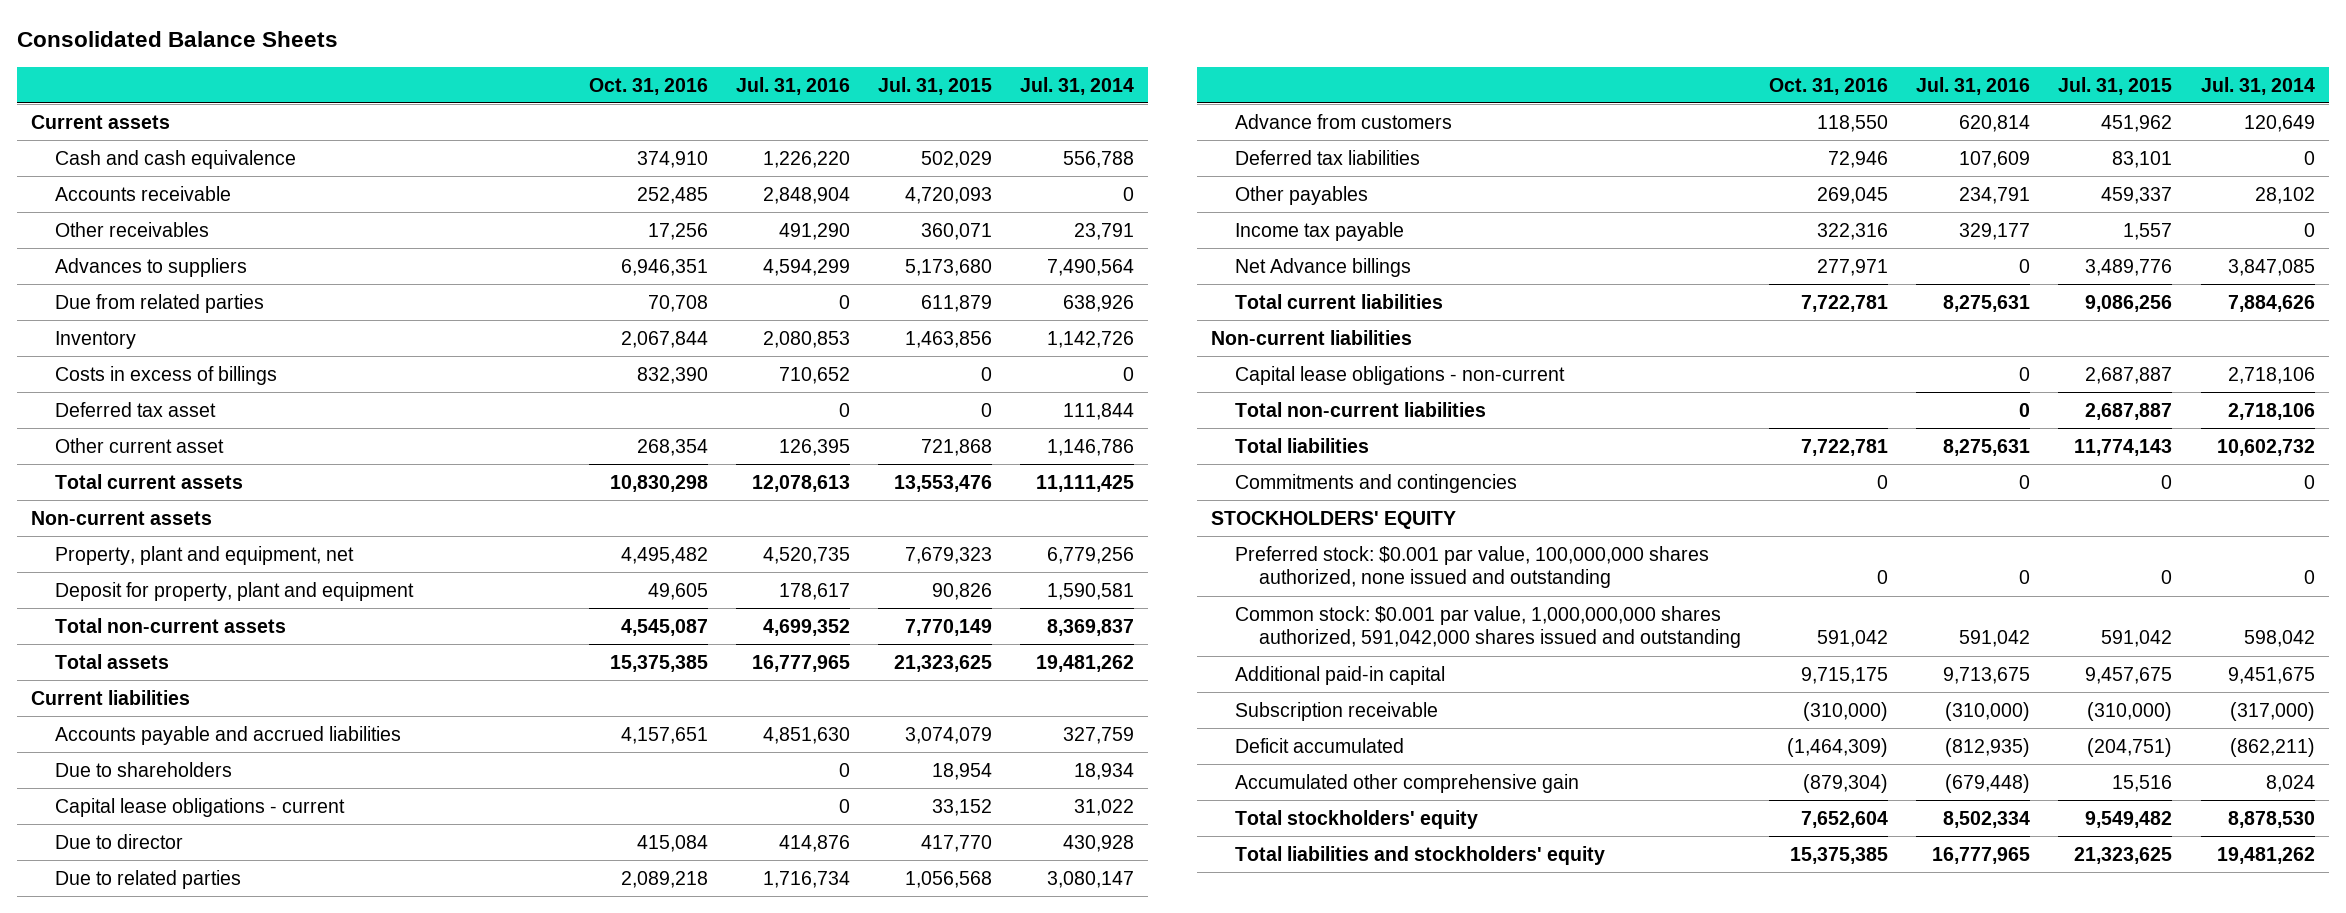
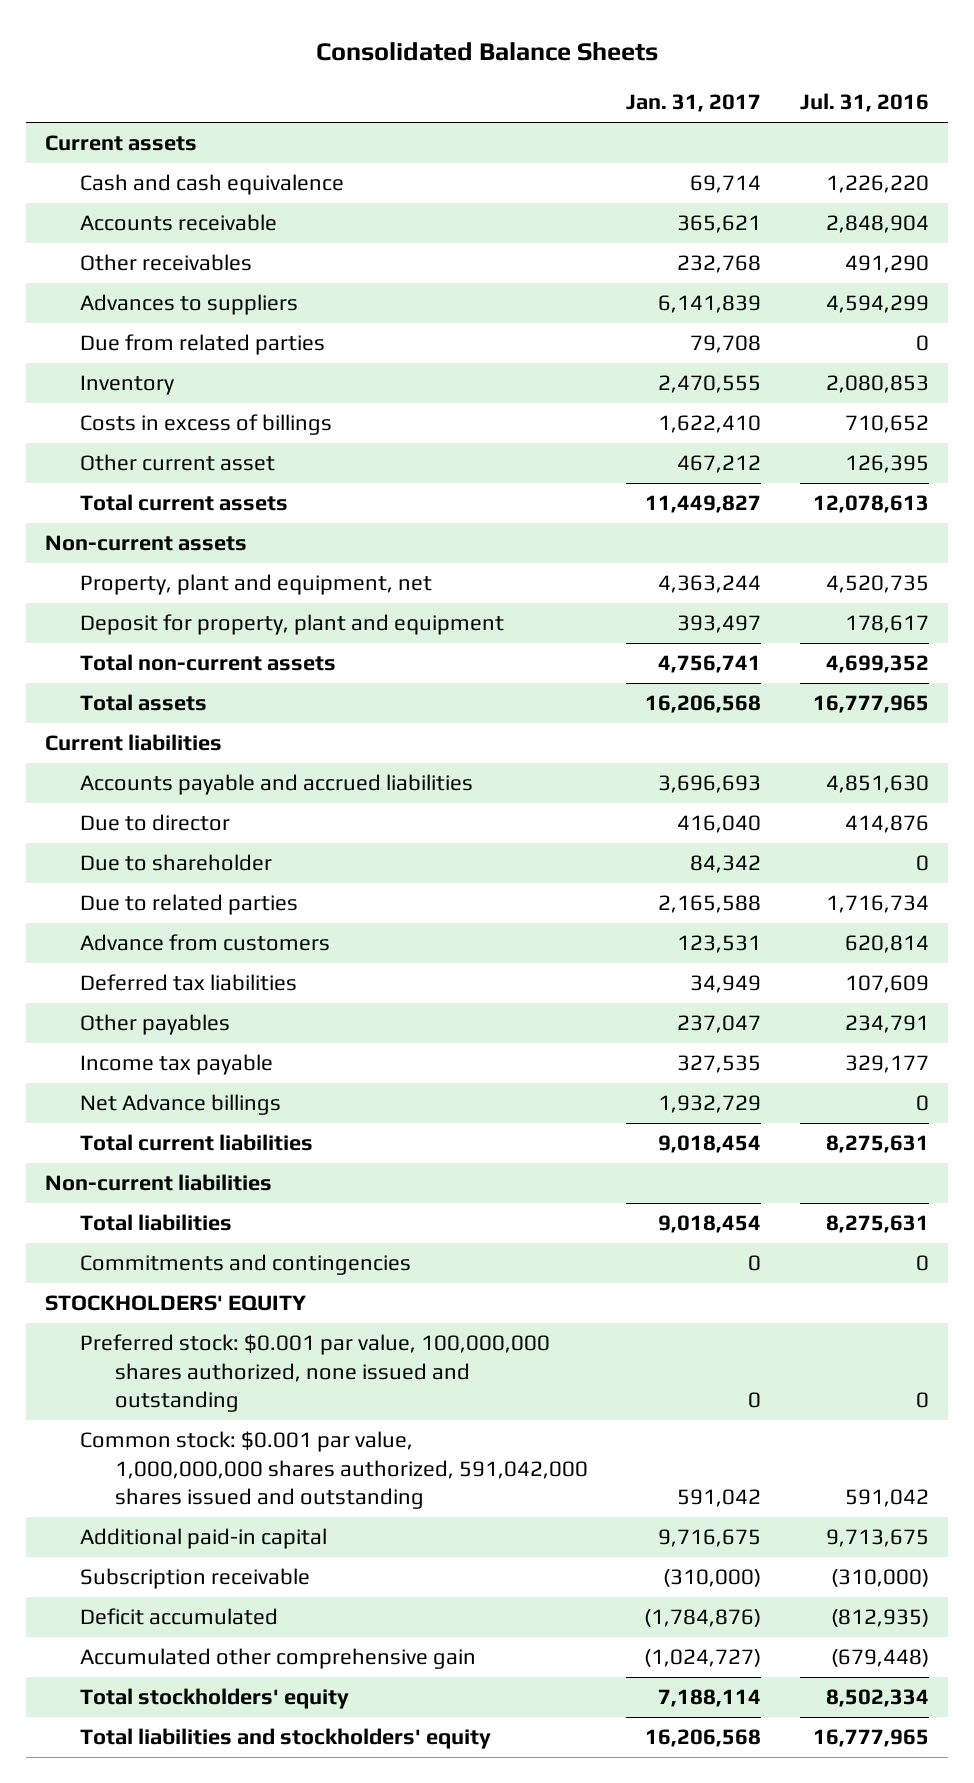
[588,77,708,95] Oct. 31, 2016 -> none
[878,76,993,95] Jul. 31, 2015 -> none
[1020,76,1135,95] Jul. 31, 2014 -> none
none -> [626,94,762,113] Jan. 31, 2017
[54,401,216,417] Deferred tax asset -> none
[54,761,232,777] Due to shareholders -> none
[54,797,345,817] Capital lease obligations - current -> none
none -> [80,854,273,872] Due to shareholder
[1235,365,1566,385] Capital lease obligations - non-current -> none
[1235,401,1487,417] Total non-current liabilities -> none

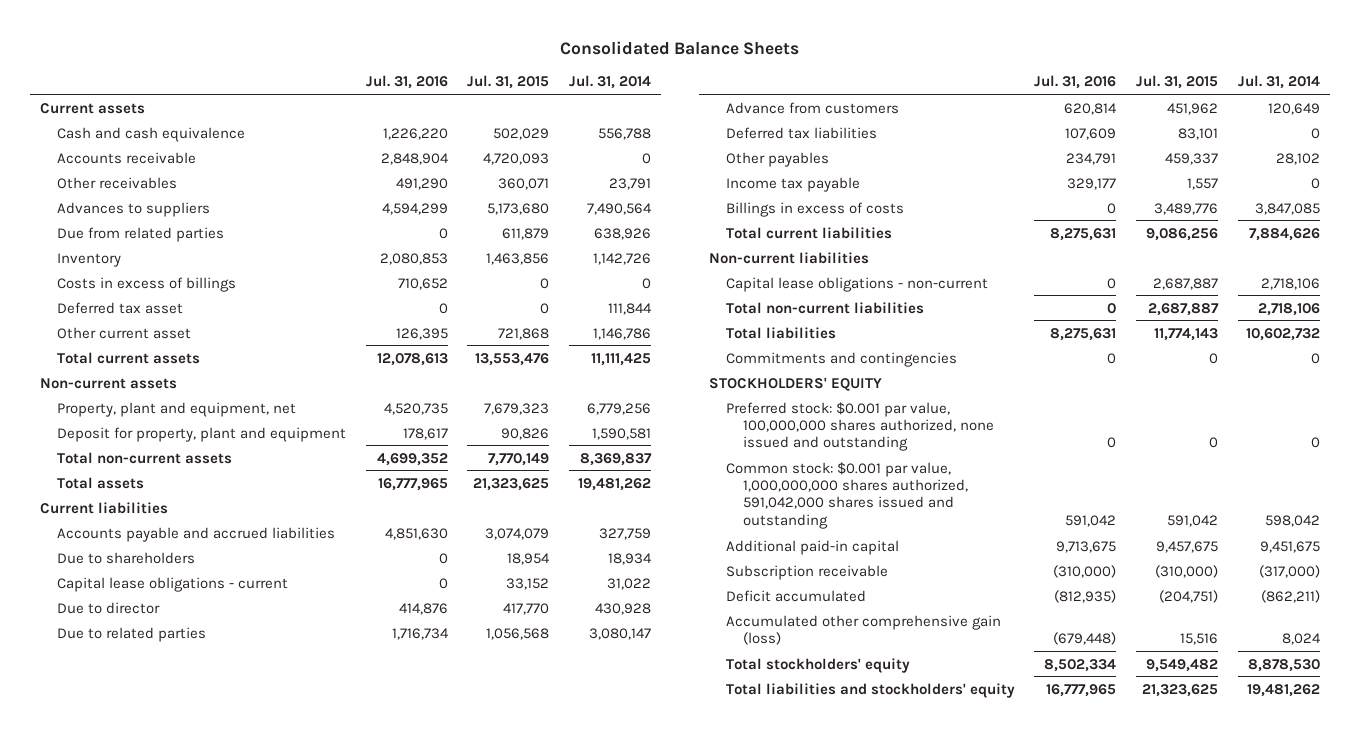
[626,94,762,113] Jan. 31, 2017 -> none
none -> [467,75,550,90] Jul. 31, 2015
none -> [569,75,652,90] Jul. 31, 2014
none -> [57,301,184,314] Deferred tax asset
none -> [57,551,196,564] Due to shareholders
none -> [57,576,289,592] Capital lease obligations - current
[80,854,273,872] Due to shareholder -> none
[80,1094,282,1116] Net Advance billings -> [725,201,904,217] Billings in excess of costs
none -> [725,276,988,292] Capital lease obligations - non-current
none -> [725,301,924,314] Total non-current liabilities
[80,1648,477,1670] Accumulated other comprehensive gain -> [725,614,1001,645] Accumulated other comprehensive gain (loss)

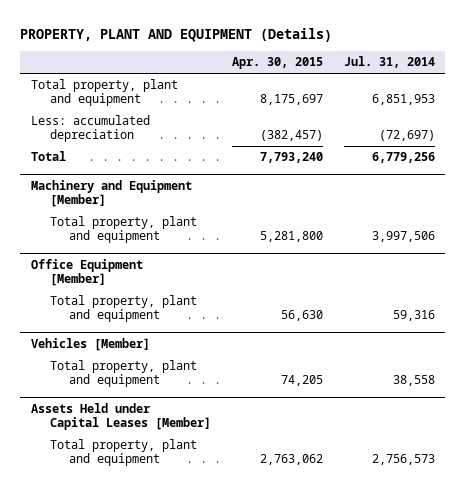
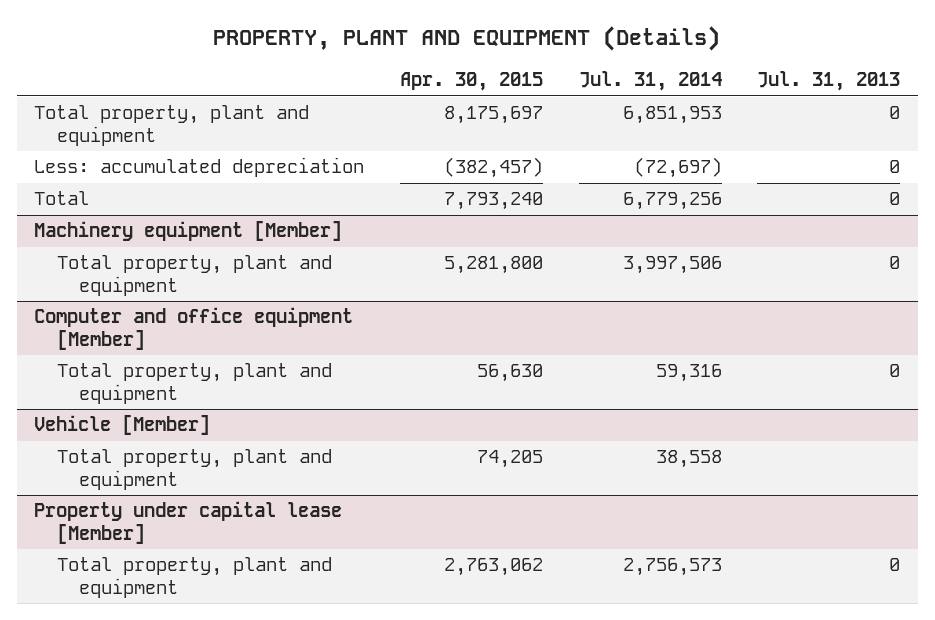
none -> [757,71,901,92] Jul. 31, 2013
[30,180,192,207] Machinery and Equipment [Member] -> [34,221,343,242] Machinery equipment [Member]
[30,259,143,286] Office Equipment [Member] -> [34,307,354,350] Computer and office equipment [Member]
[30,338,150,352] Vehicles [Member] -> [34,415,211,436] Vehicle [Member]
[30,403,211,430] Assets Held under Capital Leases [Member] -> [34,501,343,544] Property under capital lease [Member]

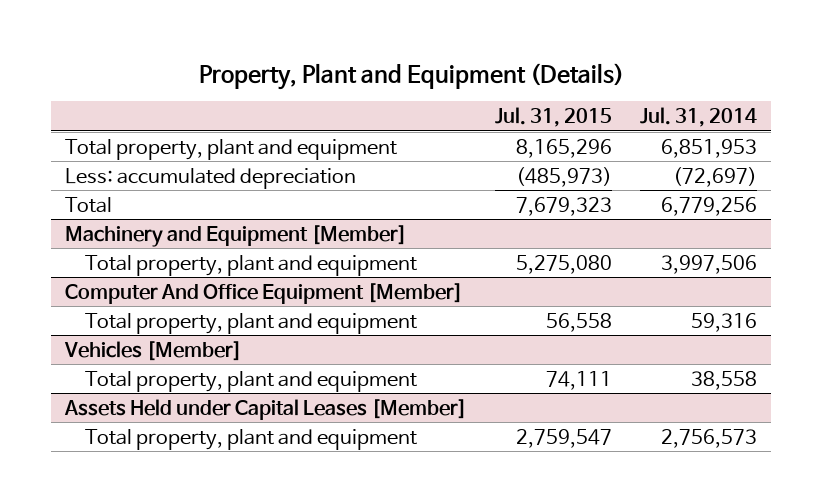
[213,26,721,52] PROPERTY, PLANT AND EQUIPMENT (Details) -> [199,62,625,90] Property, Plant and Equipment (Details)
[400,72,544,92] Apr. 30, 2015 -> none
[757,71,901,92] Jul. 31, 2013 -> none
none -> [495,107,613,128] Jul. 31, 2015
[34,221,343,242] Machinery equipment [Member] -> [64,224,407,247] Machinery and Equipment [Member]
[34,307,354,350] Computer and office equipment [Member] -> [64,282,463,304] Computer And Office Equipment [Member]
[34,415,211,436] Vehicle [Member] -> [63,340,242,361] Vehicles [Member]
[34,501,343,544] Property under capital lease [Member] -> [63,398,467,420] Assets Held under Capital Leases [Member]

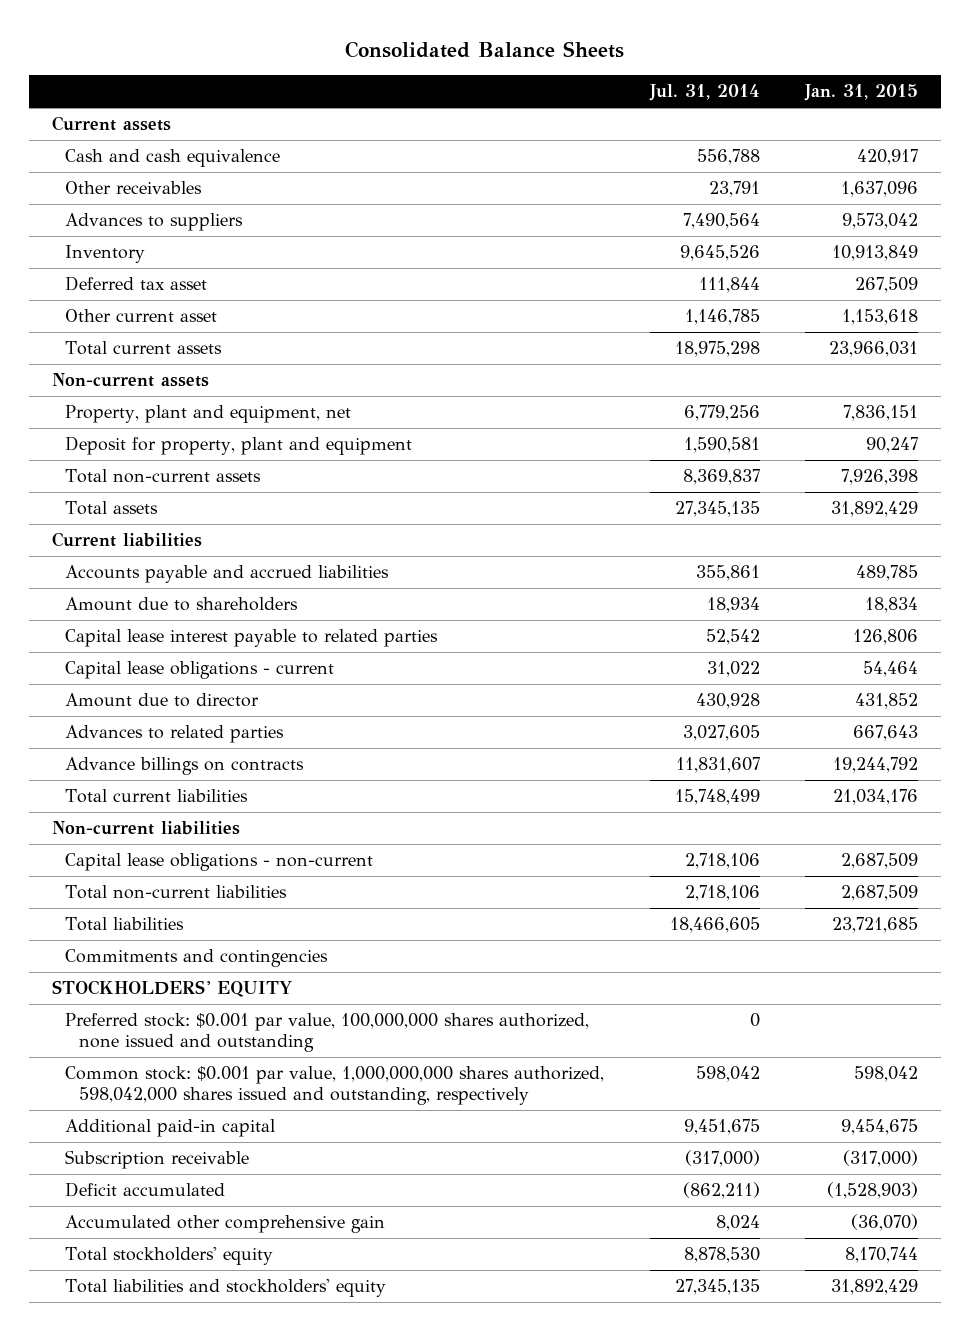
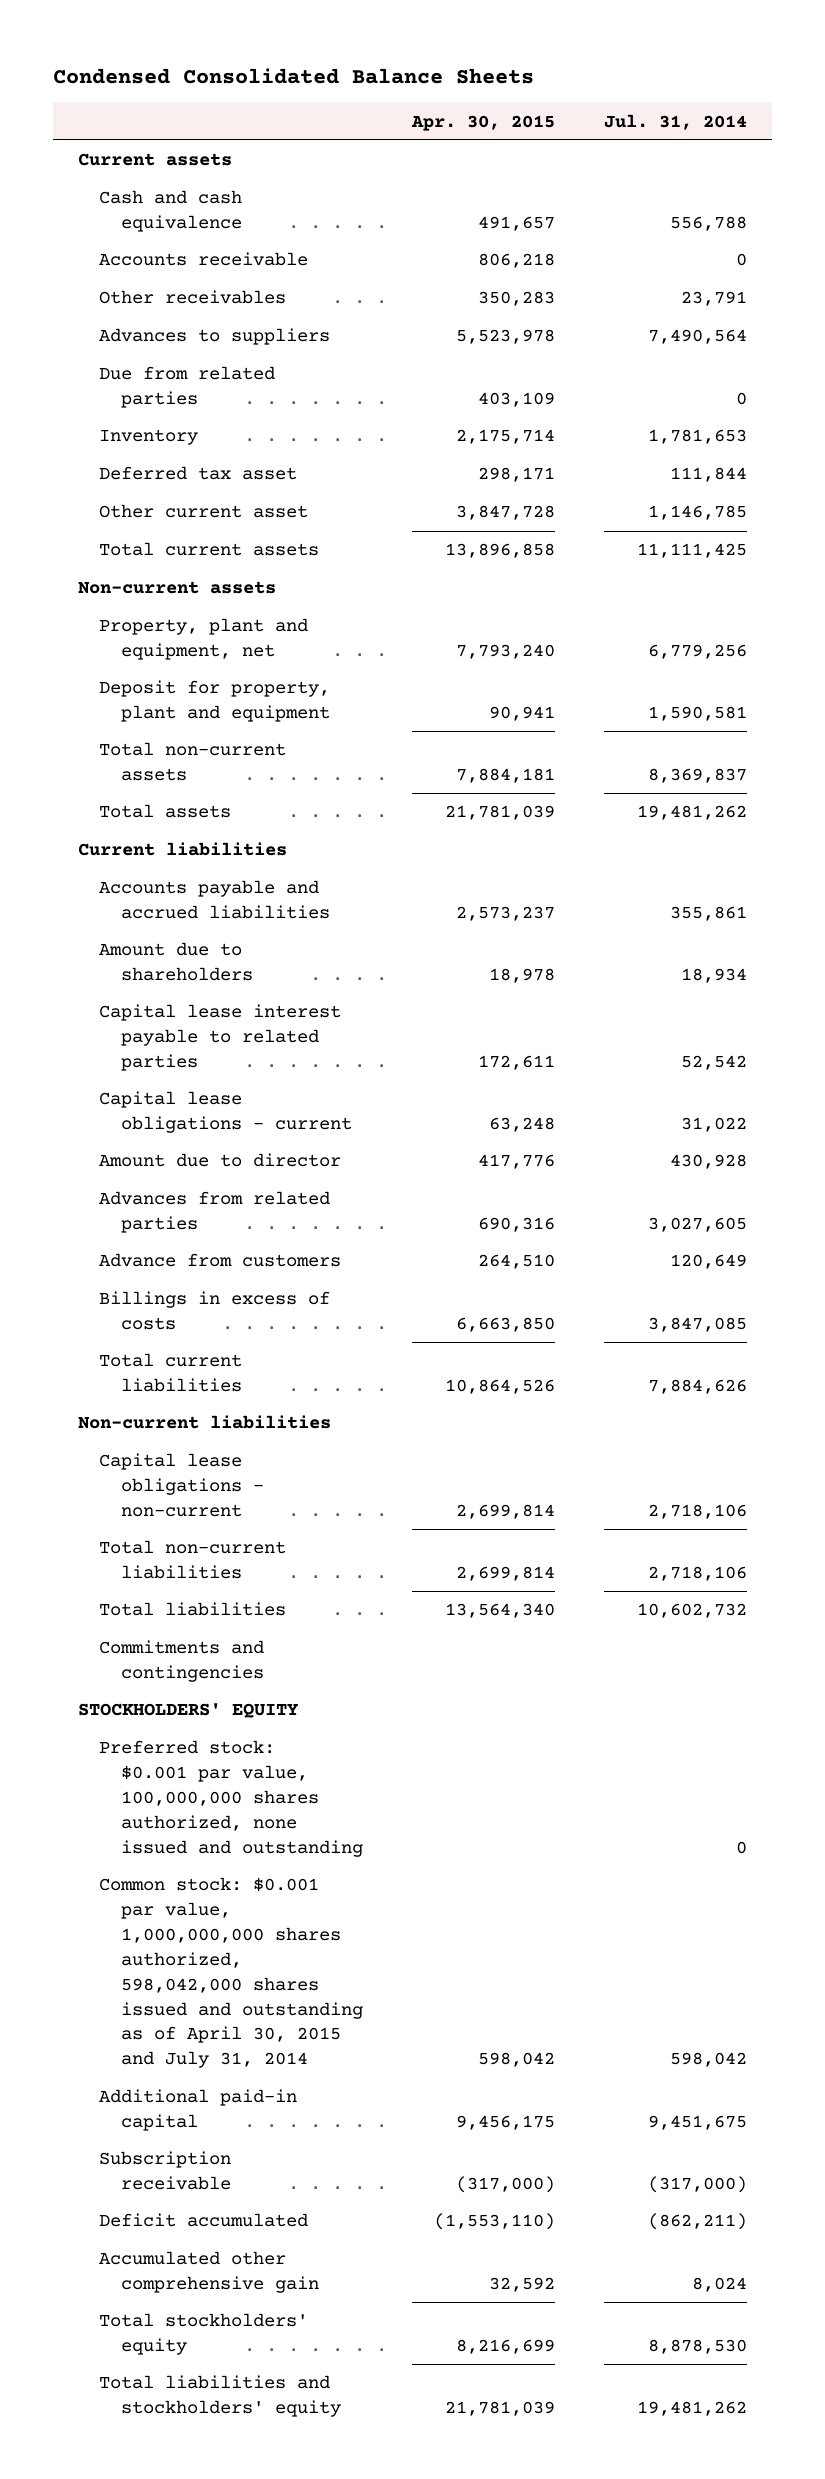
[345,41,625,59] Consolidated Balance Sheets -> [53,68,535,85] Condensed Consolidated Balance Sheets
[804,84,919,102] Jan. 31, 2015 -> none
none -> [411,114,556,131] Apr. 30, 2015
none -> [99,252,309,267] Accounts receivable
none -> [99,366,276,409] Due from related parties
[679,245,760,262] 9,645,526 -> [648,429,748,445] 1,781,653
[674,341,760,358] 18,975,298 -> [637,543,748,559] 11,111,425
[674,501,760,518] 27,345,135 -> [637,805,748,821] 19,481,262
[65,757,305,776] Advance billings on contracts -> none
[65,725,285,744] Advances to related parties -> [99,1191,331,1234] Advances from related parties
none -> [99,1253,342,1268] Advance from customers
none -> [99,1291,331,1331] Billings in excess of costs
[674,789,760,806] 15,748,499 -> [648,1379,748,1395] 7,884,626
[669,917,760,934] 18,466,605 -> [637,1603,748,1619] 10,602,732
[65,1066,605,1106] Common stock: $0.001 par value, 1,000,000,000 shares authorized, 598,042,000 shares issued and outstanding, respectively -> [99,1877,363,2069] Common stock: $0.001 par value, 1,000,000,000 shares authorized, 598,042,000 shares issued and outstanding as of April 30, 2015 and July 31, 2014
[674,1279,760,1296] 27,345,135 -> [637,2401,748,2417] 19,481,262

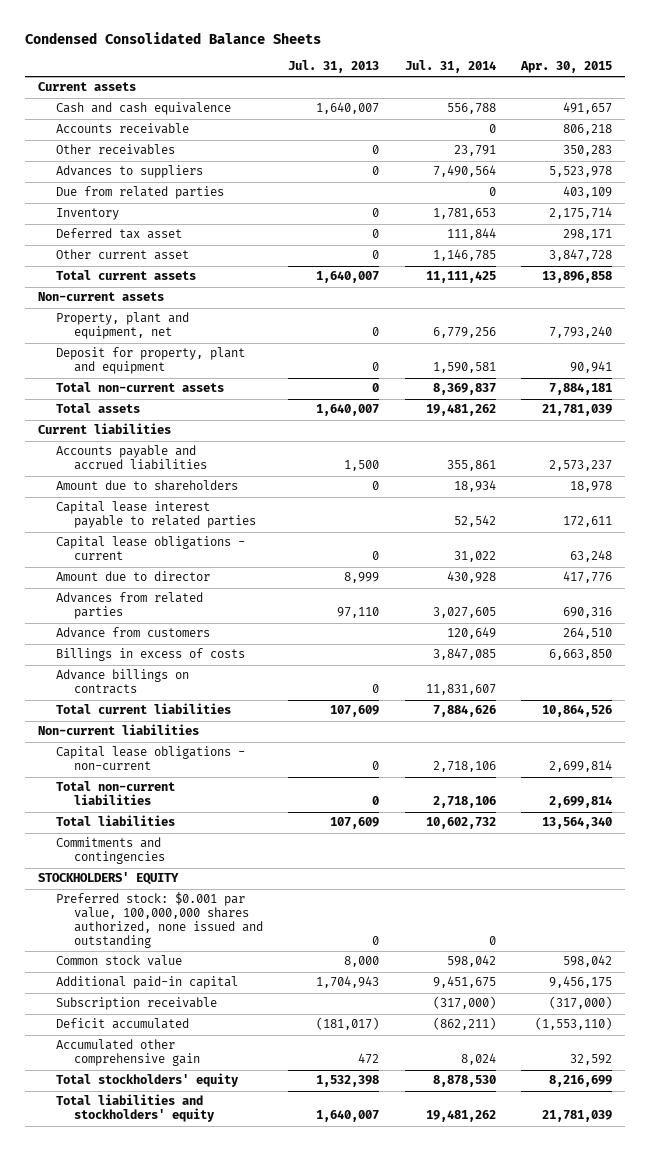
none -> [288,59,380,73] Jul. 31, 2013
none -> [55,669,189,695] Advance billings on contracts
[99,1877,363,2069] Common stock: $0.001 par value, 1,000,000,000 shares authorized, 598,042,000 shares issued and outstanding as of April 30, 2015 and July 31, 2014 -> [55,955,182,967] Common stock value

